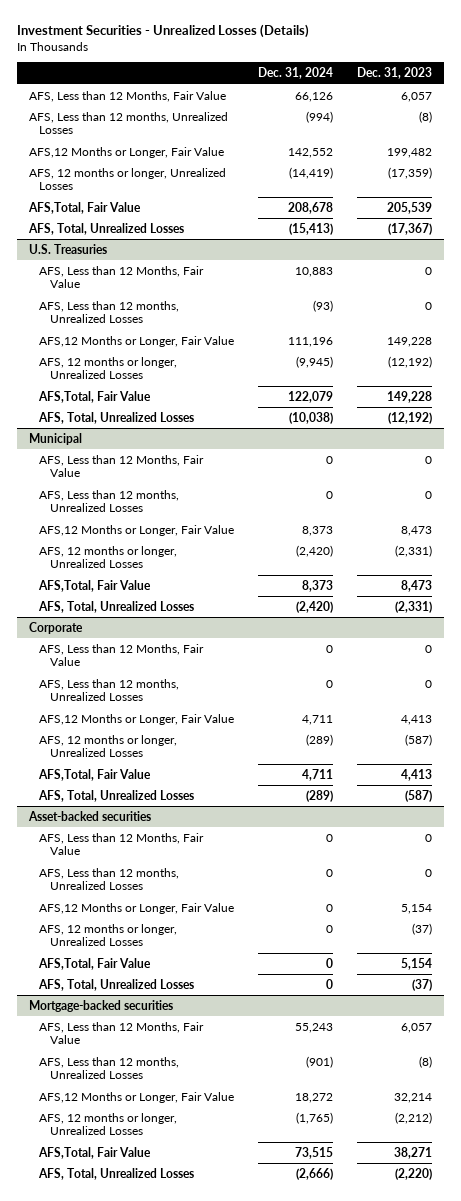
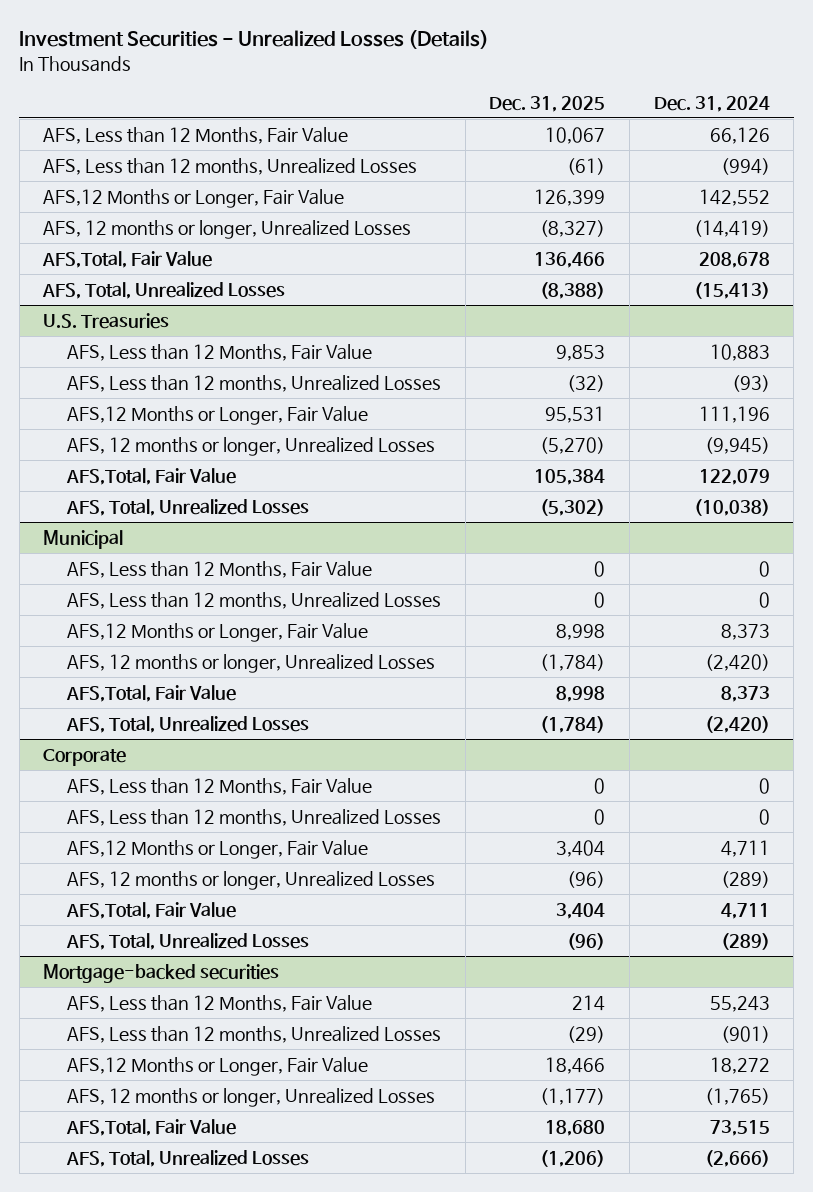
[356,67,432,80] Dec. 31, 2023 -> none
none -> [489,95,606,112] Dec. 31, 2025
[28,810,152,821] Asset-backed securities -> none
[39,832,205,856] AFS, Less than 12 Months, Fair Value -> none
[39,867,180,891] AFS, Less than 12 months, Unrealized Losses -> none
[39,902,235,914] AFS,12 Months or Longer, Fair Value -> none
[39,923,178,947] AFS, 12 months or longer, Unrealized Losses -> none
[38,957,152,970] AFS,Total, Fair Value -> none
[38,978,195,991] AFS, Total, Unrealized Losses -> none

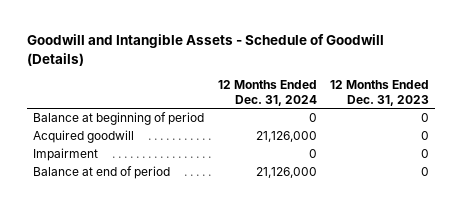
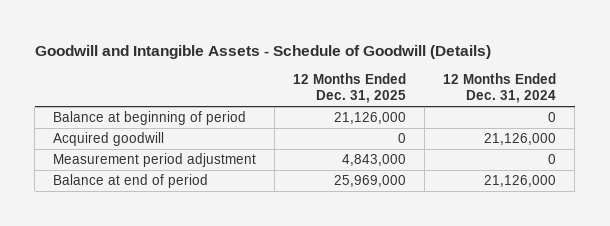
[329,80,429,106] 12 Months Ended Dec. 31, 2023 -> none
none -> [293,73,407,104] 12 Months Ended Dec. 31, 2025
[33,148,99,162] Impairment -> none
none -> [53,152,257,167] Measurement period adjustment

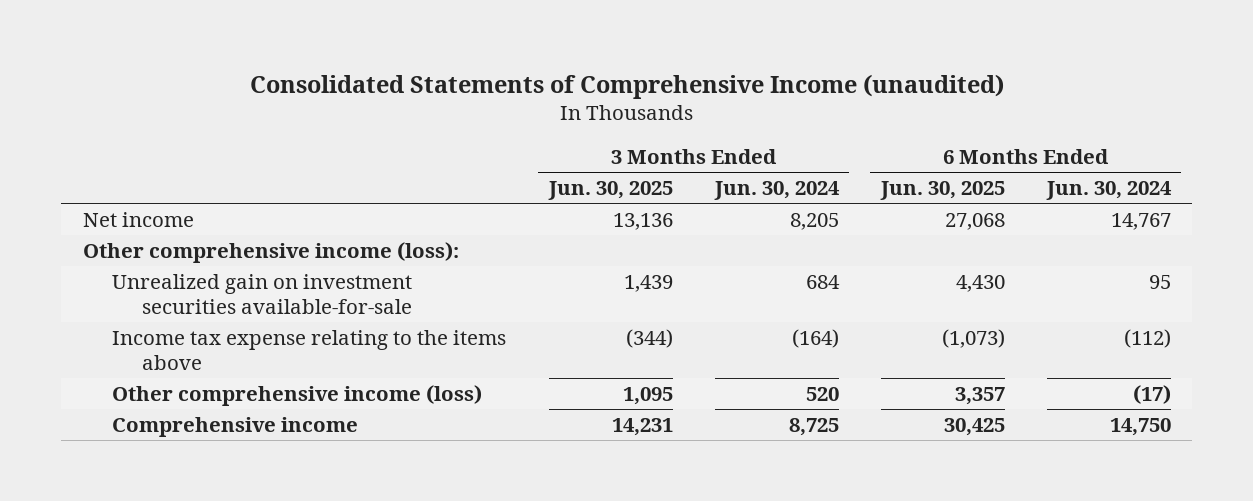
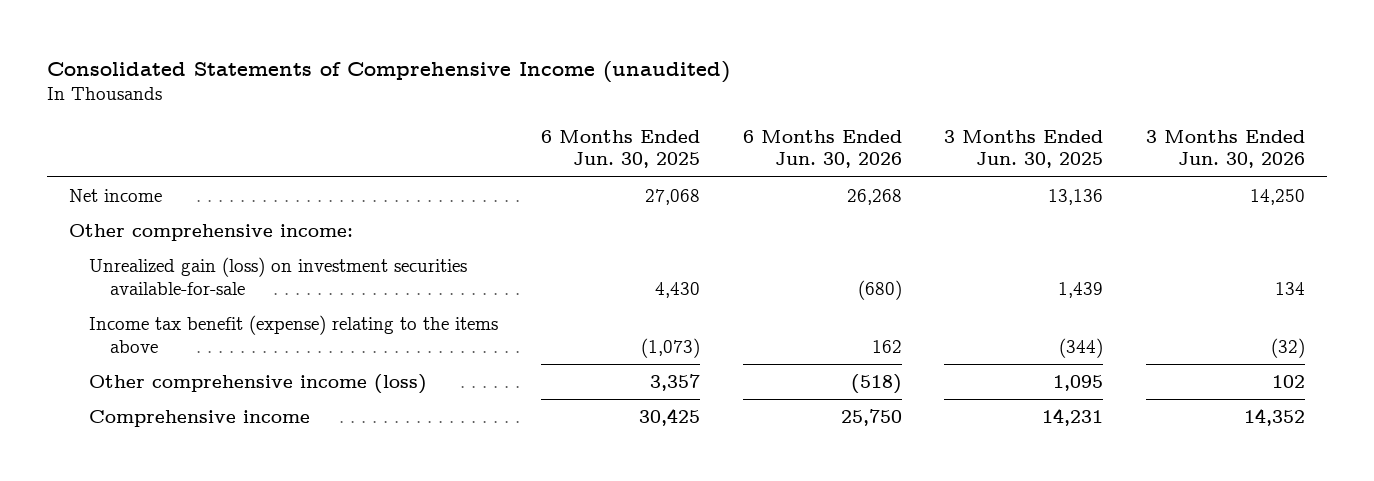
[713,181,840,201] Jun. 30, 2024 -> none
[1045,181,1172,201] Jun. 30, 2024 -> none
none -> [742,129,902,169] 6 Months Ended Jun. 30, 2026
none -> [1146,129,1306,169] 3 Months Ended Jun. 30, 2026
[82,241,459,263] Other comprehensive income (loss): -> [68,223,353,241] Other comprehensive income:
[112,273,413,314] Unrealized gain on investment securities available-for-sale -> [89,256,468,295] Unrealized gain (loss) on investment securities available-for-sale
[112,329,507,370] Income tax expense relating to the items above -> [89,314,499,353] Income tax benefit (expense) relating to the items above

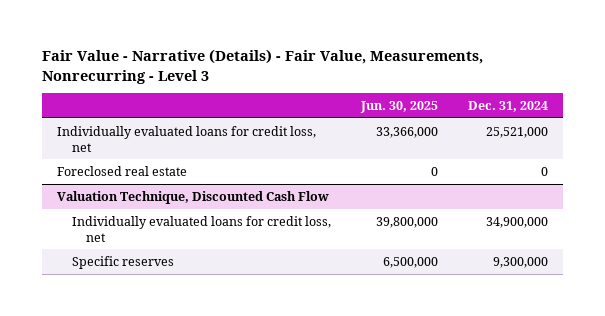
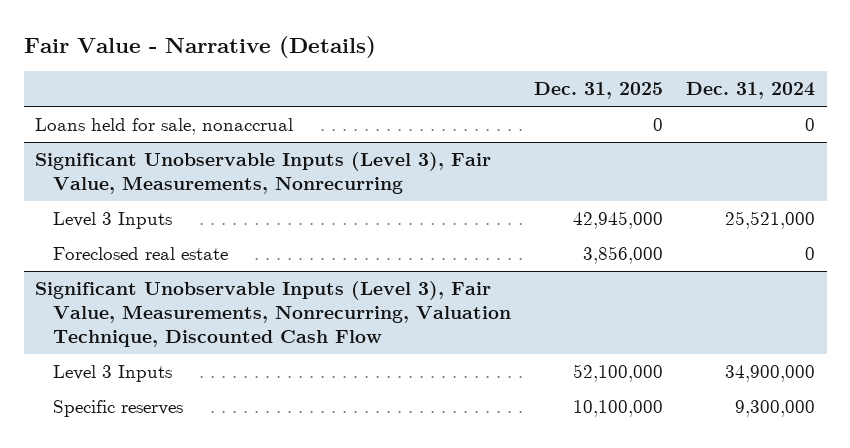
[41,49,483,84] Fair Value - Narrative (Details) - Fair Value, Measurements, Nonrecurring - Level 3 -> [23,35,376,58] Fair Value - Narrative (Details)
[359,101,438,114] Jun. 30, 2025 -> none
none -> [534,82,664,100] Dec. 31, 2025
none -> [35,117,294,135] Loans held for sale, nonaccrual
none -> [35,151,492,194] Significant Unobservable Inputs (Level 3), Fair Value, Measurements, Nonrecurring
[56,125,316,152] Individually evaluated loans for credit loss, net -> [53,211,173,229] Level 3 Inputs
[56,190,329,204] Valuation Technique, Discounted Cash Flow -> none
none -> [35,280,512,348] Significant Unobservable Inputs (Level 3), Fair Value, Measurements, Nonrecurring, Valuation Technique, Discounted Cash Flow
[71,215,331,242] Individually evaluated loans for credit loss, net -> [53,364,173,382] Level 3 Inputs

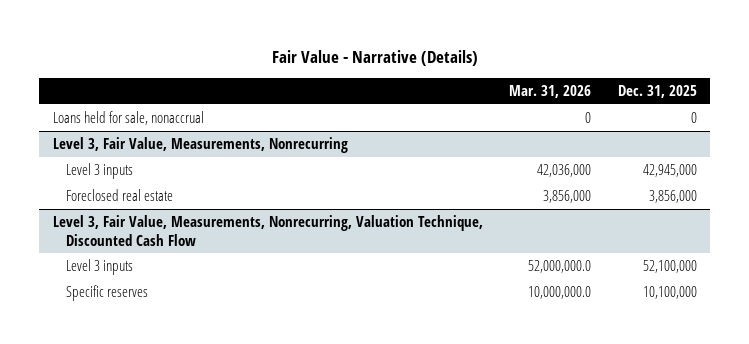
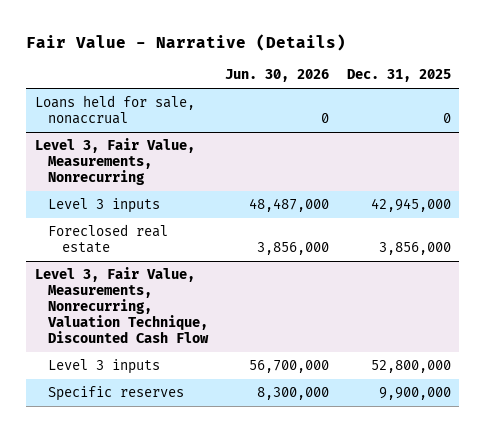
[509,85,592,99] Mar. 31, 2026 -> none
none -> [225,69,330,83] Jun. 30, 2026
[642,260,697,274] 52,100,000 -> [370,360,451,374] 52,800,000
[642,286,697,300] 10,100,000 -> [378,387,451,401] 9,900,000

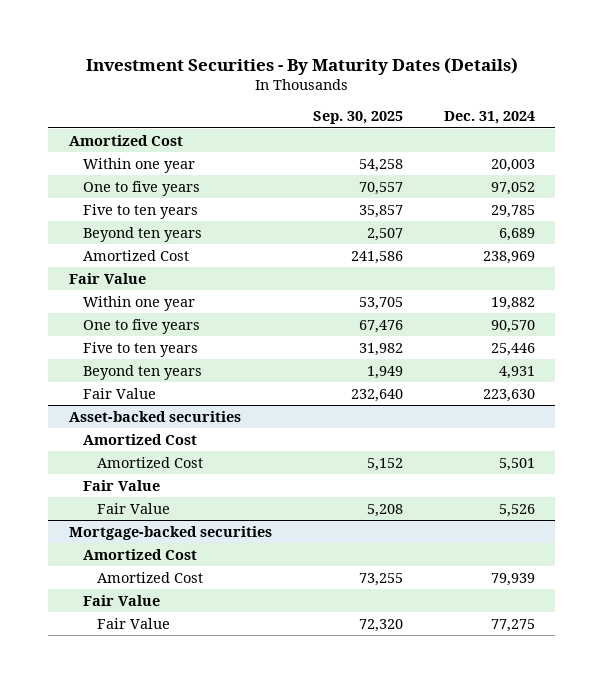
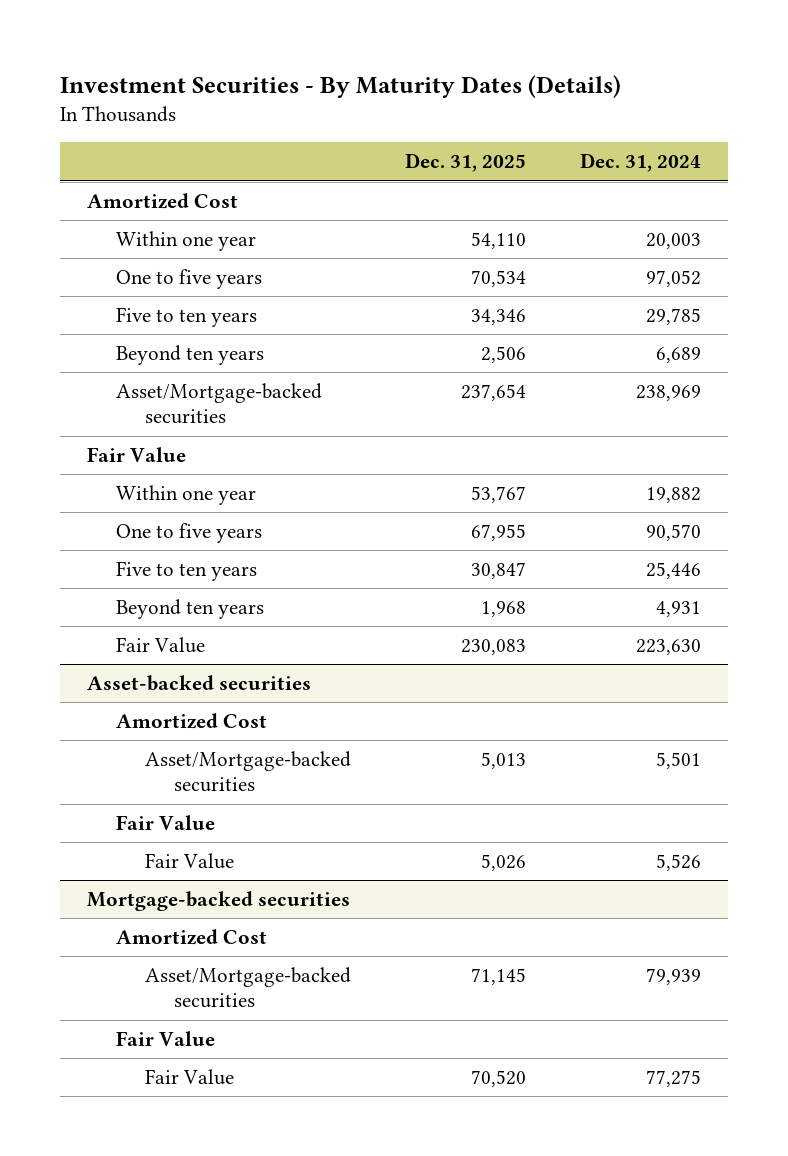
[312,111,403,125] Sep. 30, 2025 -> none
none -> [404,153,526,173] Dec. 31, 2025
[82,249,189,261] Amortized Cost -> [115,382,322,425] Asset/Mortgage-backed securities
[96,456,203,468] Amortized Cost -> [144,750,351,793] Asset/Mortgage-backed securities
[96,571,203,583] Amortized Cost -> [144,966,351,1009] Asset/Mortgage-backed securities

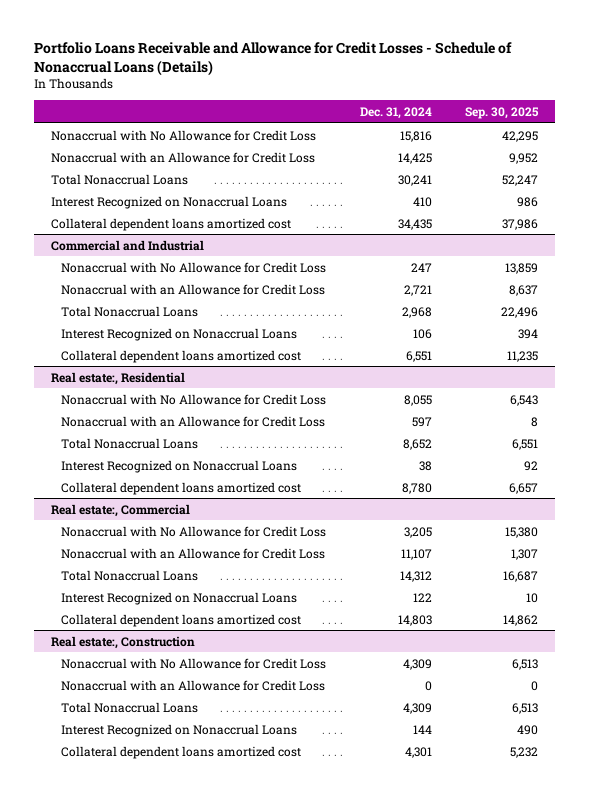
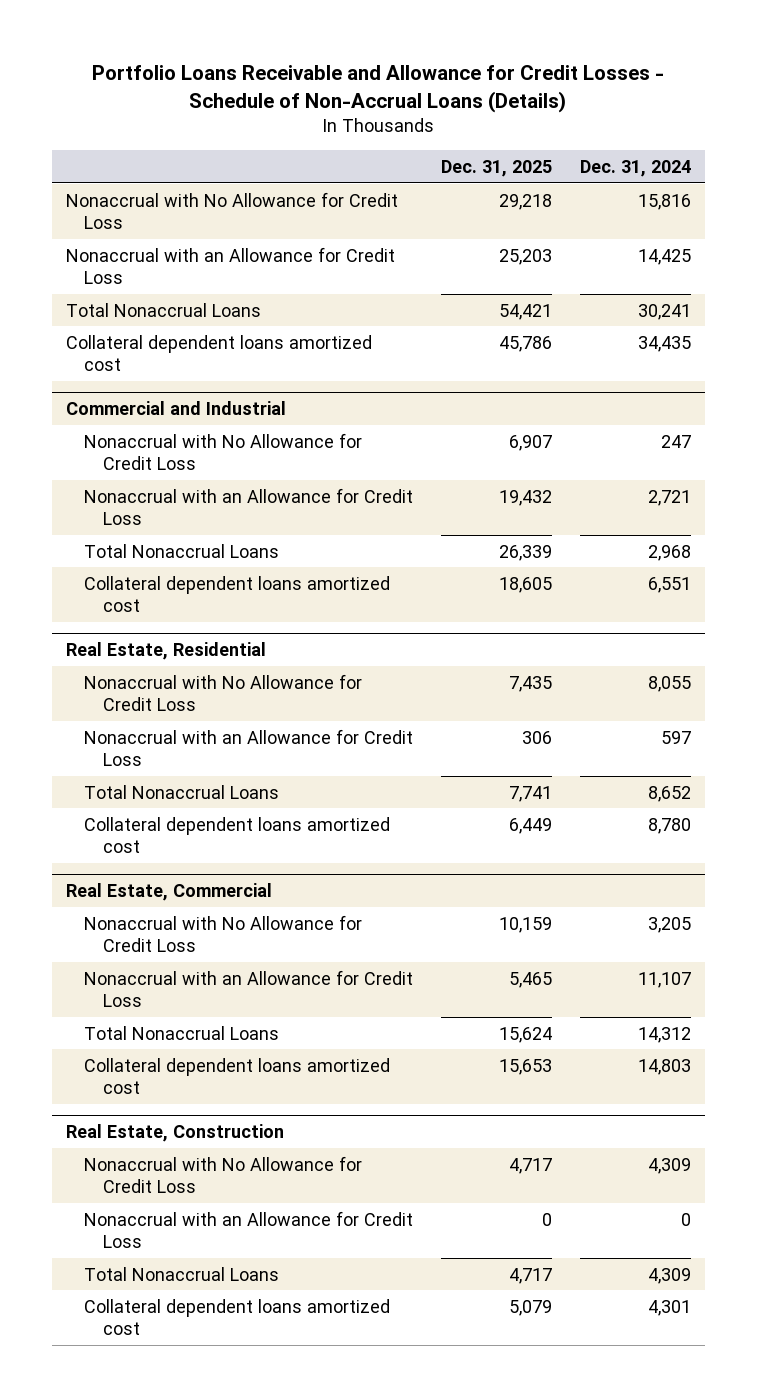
[34,42,513,76] Portfolio Loans Receivable and Allowance for Credit Losses - Schedule of Nonaccrual Loans (Details) -> [92,65,665,114] Portfolio Loans Receivable and Allowance for Credit Losses - Schedule of Non-Accrual Loans (Details)
[465,106,540,119] Sep. 30, 2025 -> none
none -> [440,160,552,178] Dec. 31, 2025
[51,195,288,209] Interest Recognized on Nonaccrual Loans -> none
[60,327,297,341] Interest Recognized on Nonaccrual Loans -> none
[51,371,186,385] Real estate:, Residential -> [65,642,266,661] Real Estate, Residential
[60,459,297,473] Interest Recognized on Nonaccrual Loans -> none
[51,503,191,517] Real estate:, Commercial -> [65,883,272,902] Real Estate, Commercial
[60,591,297,605] Interest Recognized on Nonaccrual Loans -> none
[51,635,196,649] Real estate:, Construction -> [65,1124,284,1143] Real Estate, Construction
[60,723,297,737] Interest Recognized on Nonaccrual Loans -> none

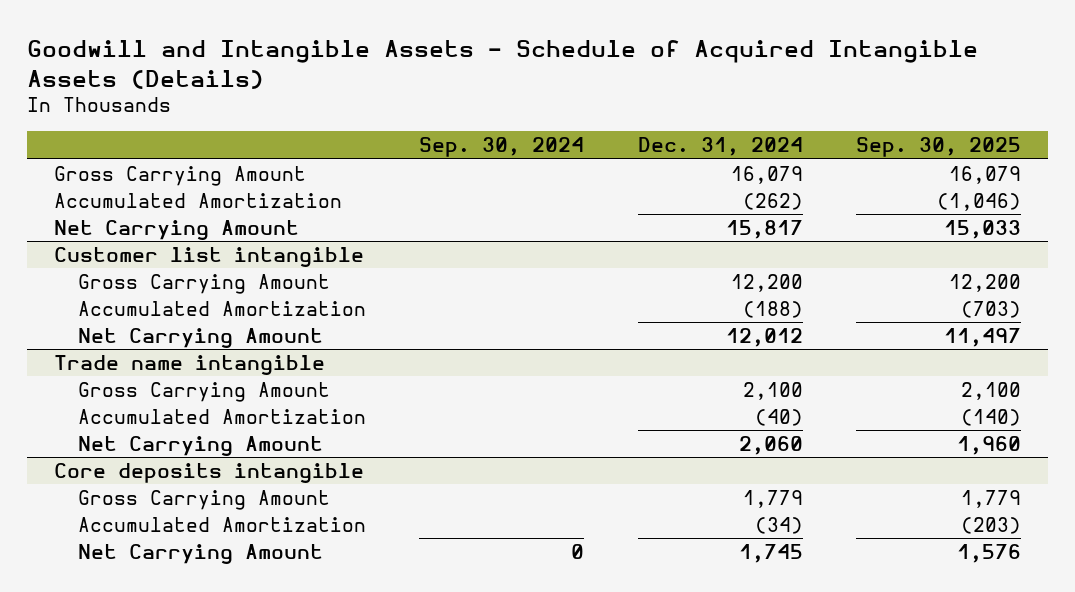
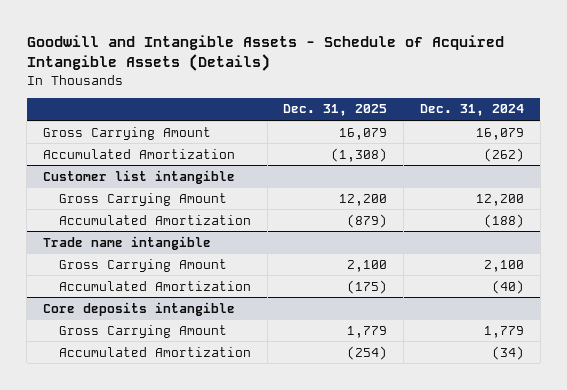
[419,137,585,158] Sep. 30, 2024 -> none
[856,137,1022,158] Sep. 30, 2025 -> none
none -> [283,104,388,117] Dec. 31, 2025
[54,219,300,240] Net Carrying Amount -> none
[77,327,323,348] Net Carrying Amount -> none
[77,435,323,456] Net Carrying Amount -> none
[77,543,323,564] Net Carrying Amount -> none

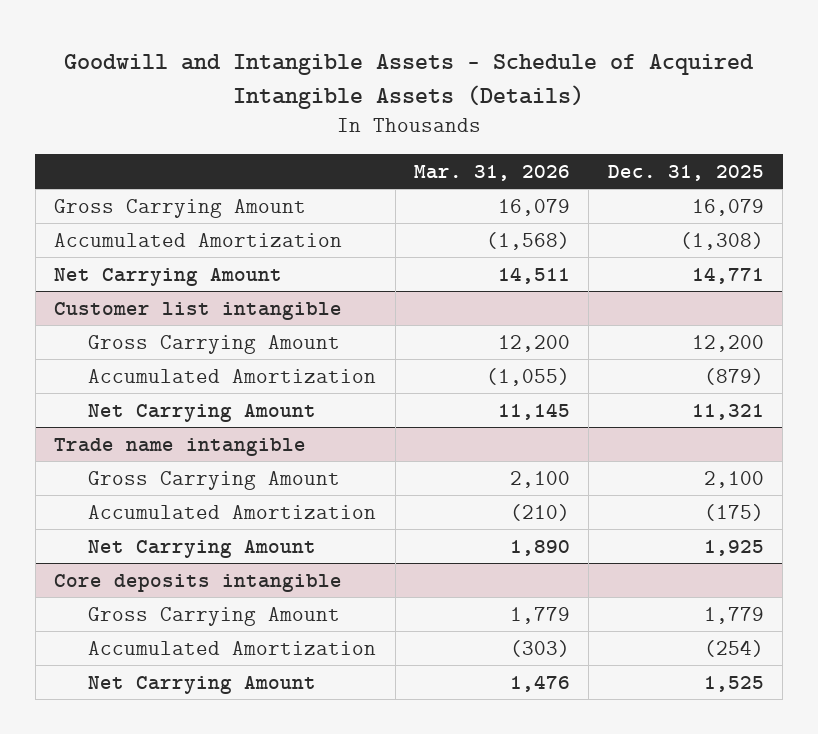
[419,104,524,117] Dec. 31, 2024 -> none
none -> [414,164,571,181] Mar. 31, 2026
none -> [54,267,283,286] Net Carrying Amount
none -> [88,403,317,422] Net Carrying Amount
none -> [88,539,317,558] Net Carrying Amount
none -> [88,675,317,694] Net Carrying Amount

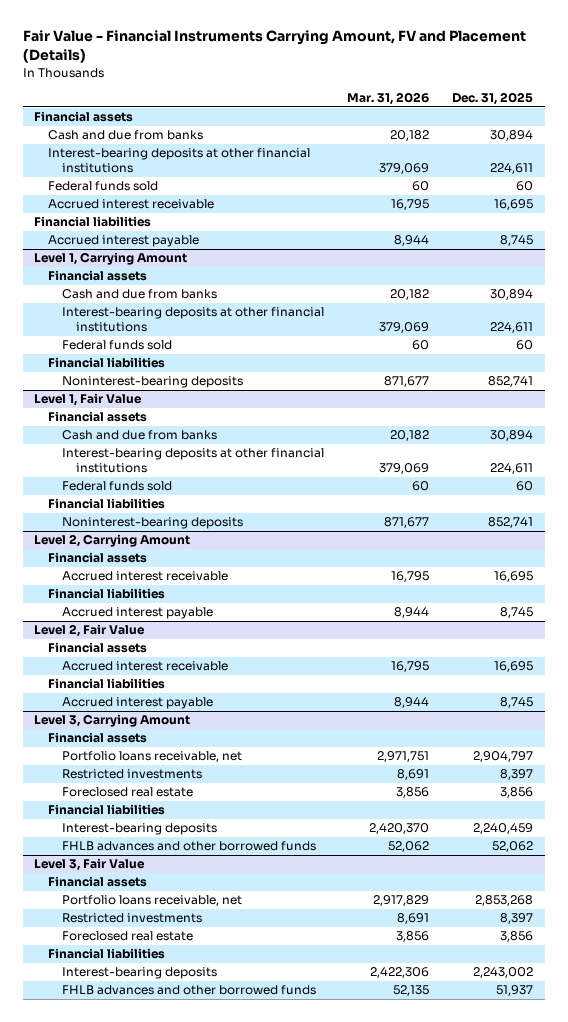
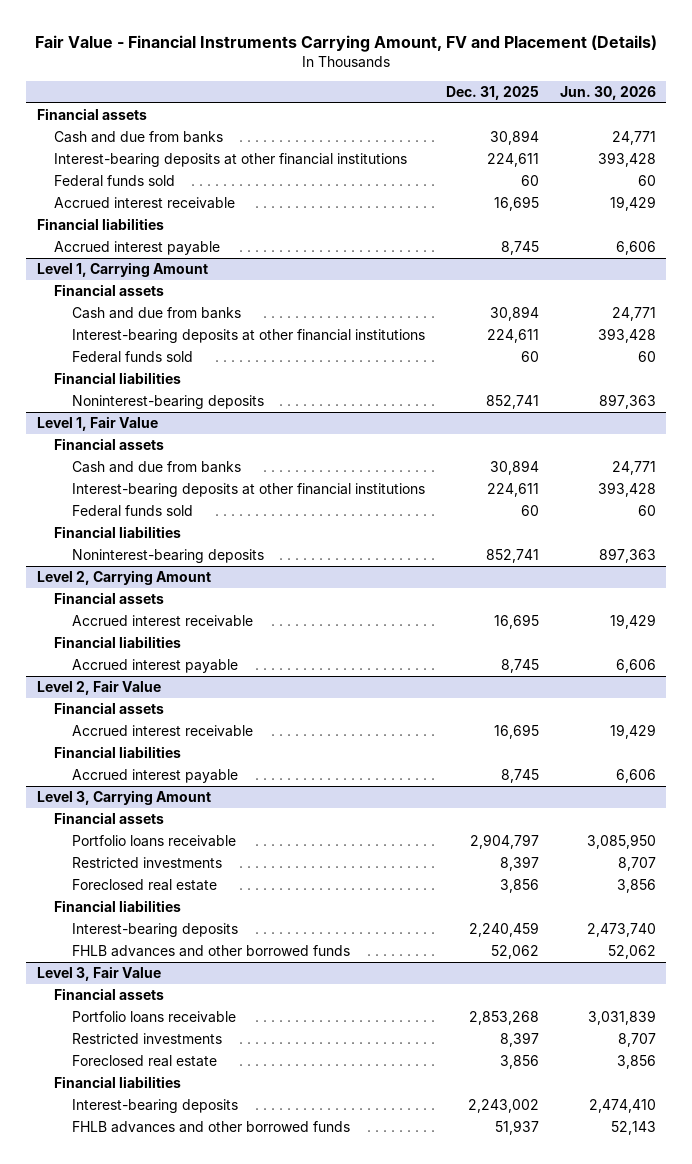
[347,92,430,106] Mar. 31, 2026 -> none
none -> [559,85,656,100] Jun. 30, 2026
[62,751,243,763] Portfolio loans receivable, net -> [71,834,236,847] Portfolio loans receivable
[62,895,243,907] Portfolio loans receivable, net -> [71,1010,236,1023] Portfolio loans receivable

